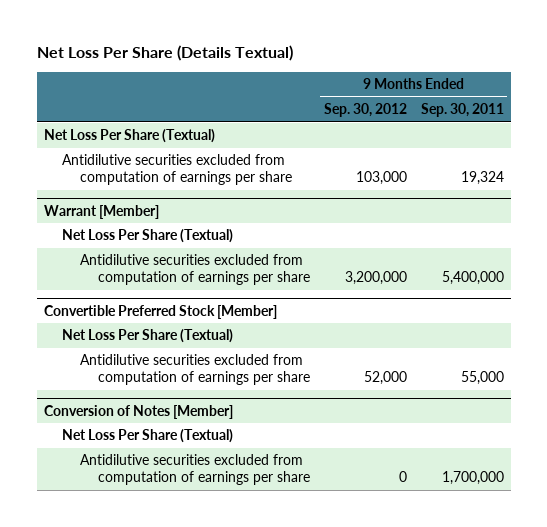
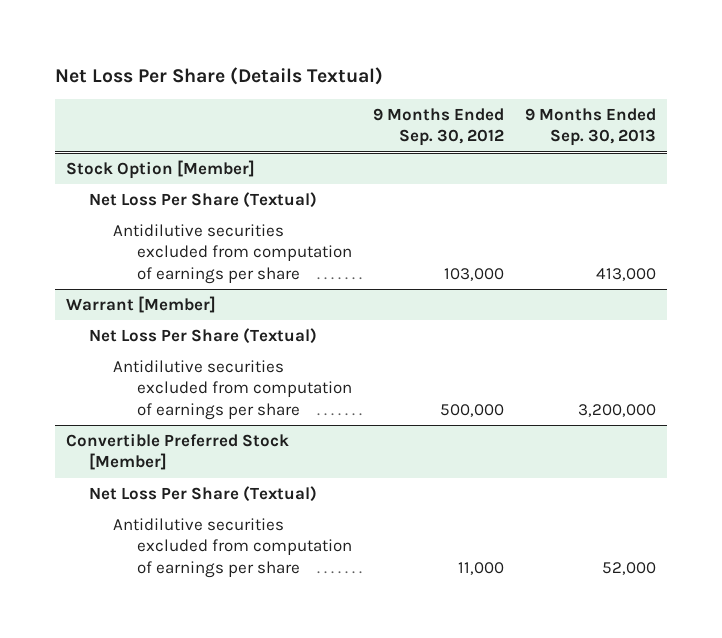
[420,103,504,118] Sep. 30, 2011 -> none
none -> [524,107,656,147] 9 Months Ended Sep. 30, 2013
none -> [65,160,255,180] Stock Option [Member]
[344,271,407,286] 3,200,000 -> [439,403,504,417] 500,000
[43,404,233,419] Conversion of Notes [Member] -> none
[61,429,233,444] Net Loss Per Share (Textual) -> none
[79,454,310,486] Antidilutive securities excluded from computation of earnings per share -> none
[363,371,407,386] 52,000 -> [457,561,504,575] 11,000

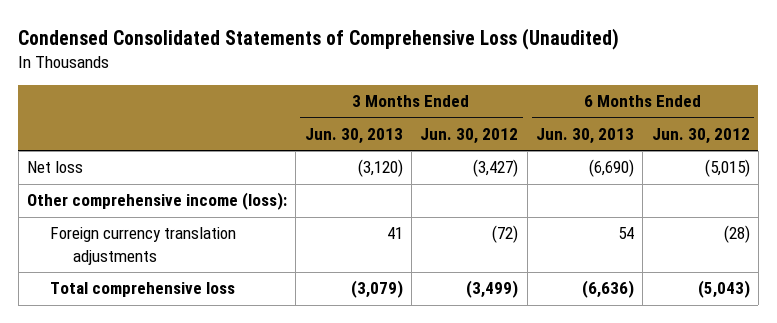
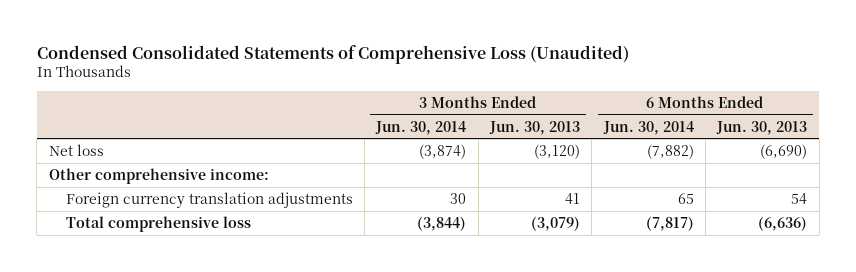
[420,127,519,144] Jun. 30, 2012 -> none
[651,127,750,144] Jun. 30, 2012 -> none
none -> [375,120,467,135] Jun. 30, 2014
none -> [602,120,694,135] Jun. 30, 2014
[26,192,287,211] Other comprehensive income (loss): -> [48,167,269,184] Other comprehensive income:

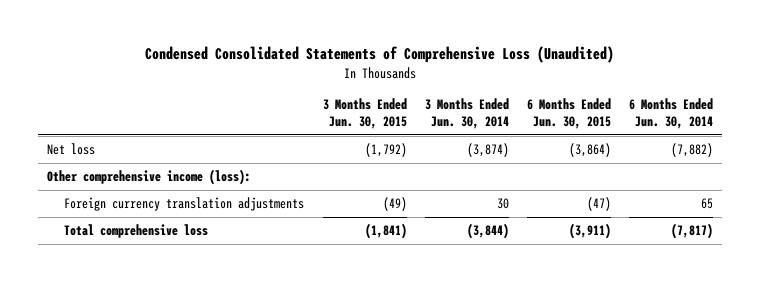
[488,120,580,135] Jun. 30, 2013 -> none
[716,120,808,135] Jun. 30, 2013 -> none
none -> [322,98,407,130] 3 Months Ended Jun. 30, 2015
none -> [526,98,611,130] 6 Months Ended Jun. 30, 2015
[48,167,269,184] Other comprehensive income: -> [47,169,252,186] Other comprehensive income (loss):

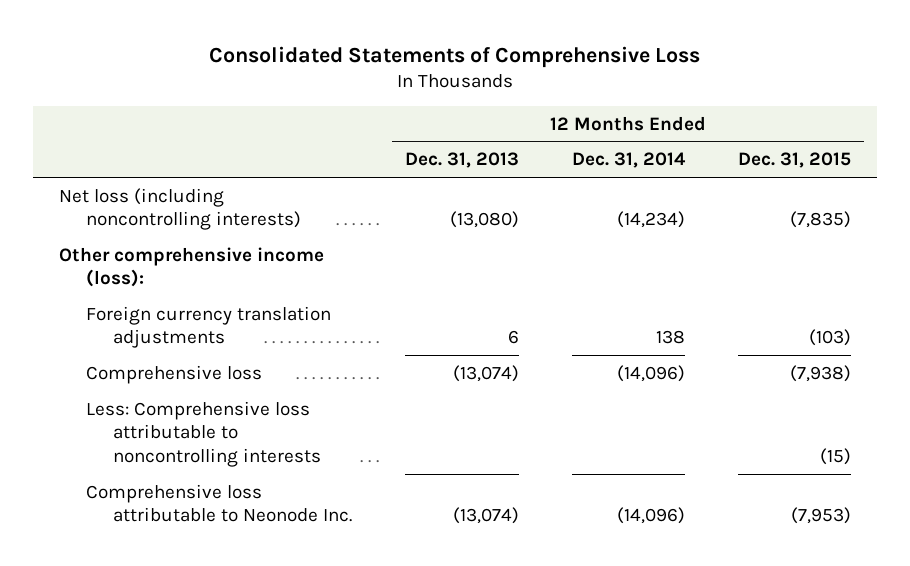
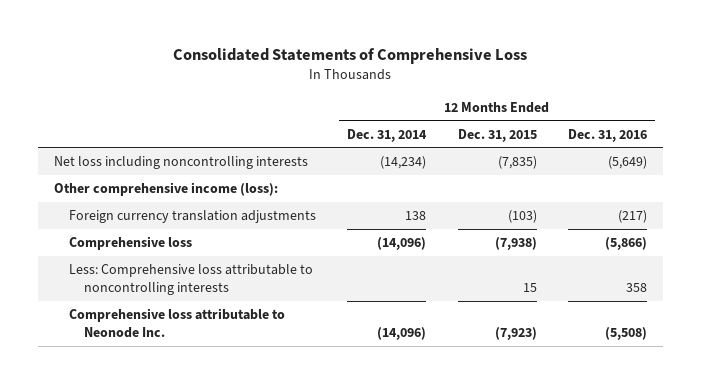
[404,152,519,169] Dec. 31, 2013 -> none
none -> [568,128,648,142] Dec. 31, 2016
[58,187,302,231] Net loss (including noncontrolling interests) -> [53,156,308,170] Net loss including noncontrolling interests
[819,447,851,465] (15) -> [522,282,537,292] 15
[790,507,851,525] (7,953) -> [494,326,537,340] (7,923)

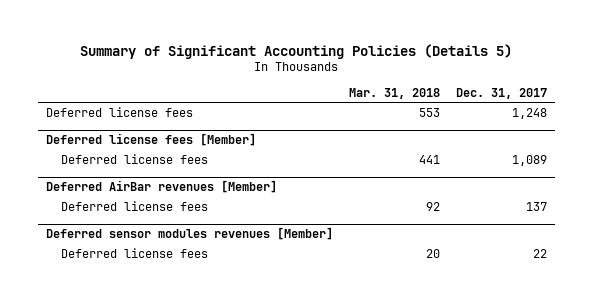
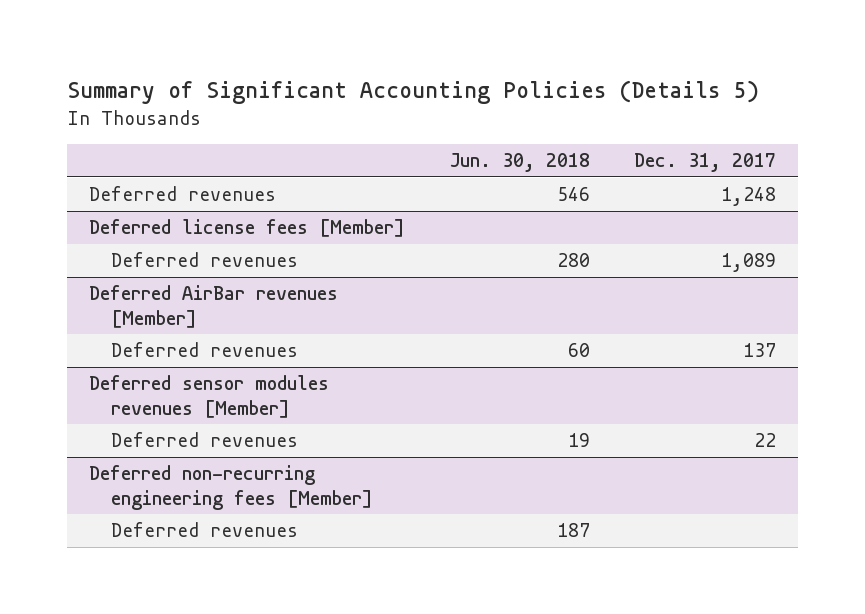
[348,87,440,99] Mar. 31, 2018 -> none
none -> [449,153,590,173] Jun. 30, 2018
[45,106,193,117] Deferred license fees -> [89,186,277,202] Deferred revenues
[60,153,208,164] Deferred license fees -> [111,252,299,268] Deferred revenues
[60,200,208,211] Deferred license fees -> [111,342,299,358] Deferred revenues
[60,247,208,258] Deferred license fees -> [111,432,299,448] Deferred revenues
none -> [89,465,374,510] Deferred non-recurring engineering fees [Member]
none -> [111,522,299,538] Deferred revenues

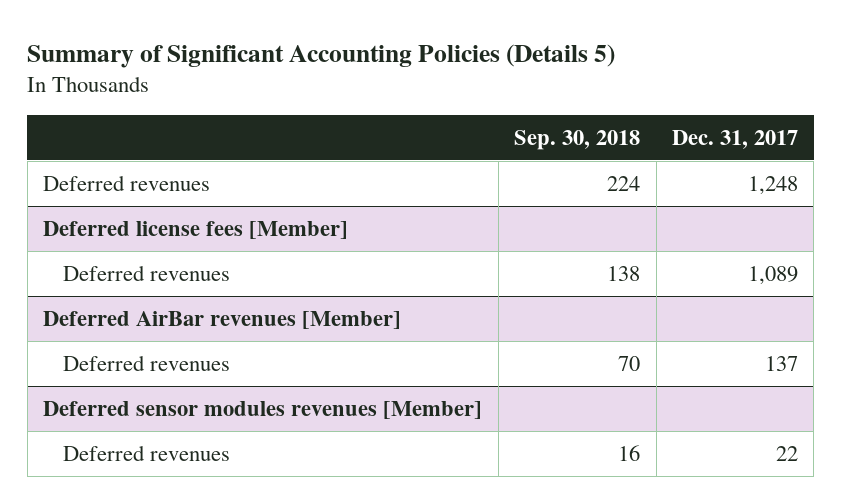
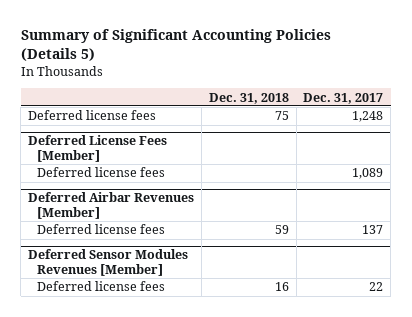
[514,129,641,150] Sep. 30, 2018 -> none
none -> [208,92,289,104] Dec. 31, 2018
[63,444,231,461] Deferred revenues -> none
[43,174,211,191] Deferred revenues -> [28,110,157,121] Deferred license fees
[43,220,349,239] Deferred license fees [Member] -> [28,135,168,162] Deferred License Fees [Member]
[63,264,231,281] Deferred revenues -> [37,167,166,178] Deferred license fees
[43,310,402,329] Deferred AirBar revenues [Member] -> [28,192,195,219] Deferred Airbar Revenues [Member]
[63,354,231,371] Deferred revenues -> [37,224,166,235] Deferred license fees
[43,400,483,419] Deferred sensor modules revenues [Member] -> [28,249,189,276] Deferred Sensor Modules Revenues [Member]
none -> [37,281,166,292] Deferred license fees

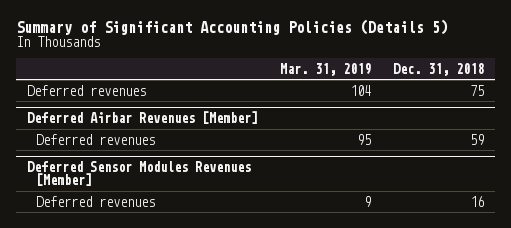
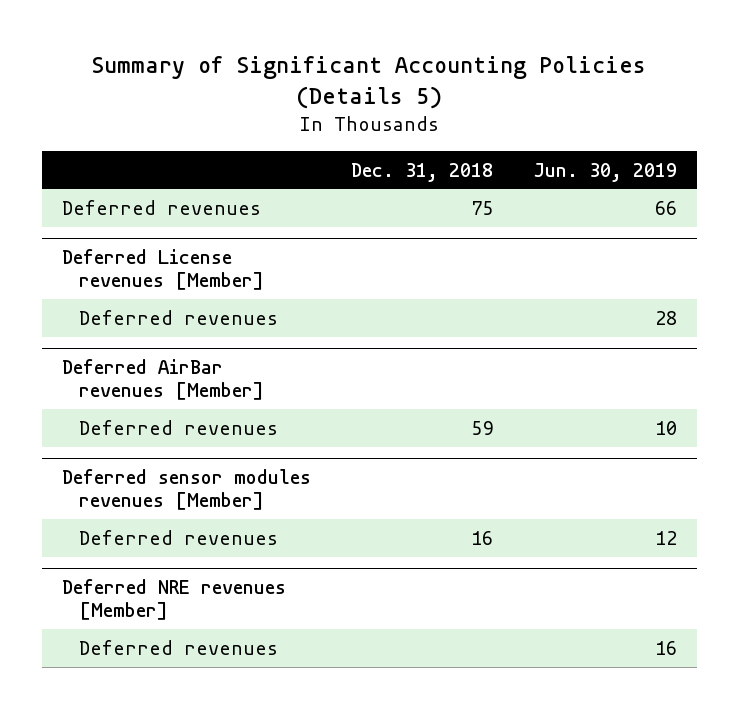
[279,62,371,76] Mar. 31, 2019 -> none
none -> [532,162,677,182] Jun. 30, 2019
none -> [62,249,264,291] Deferred License revenues [Member]
none -> [78,309,278,325] Deferred revenues
[26,111,258,125] Deferred Airbar Revenues [Member] -> [62,359,264,401] Deferred AirBar revenues [Member]
[26,161,251,187] Deferred Sensor Modules Revenues [Member] -> [62,469,312,511] Deferred sensor modules revenues [Member]
none -> [62,579,287,621] Deferred NRE revenues [Member]
none -> [78,639,278,655] Deferred revenues

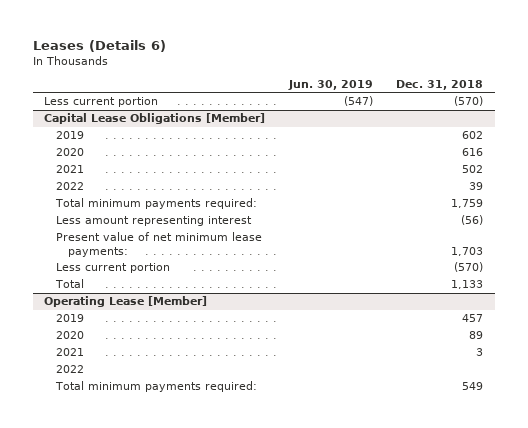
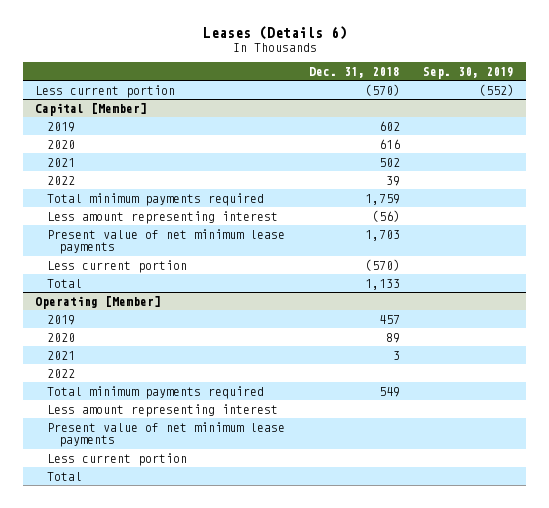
[287,80,373,91] Jun. 30, 2019 -> none
none -> [423,66,515,79] Sep. 30, 2019
[44,113,266,125] Capital Lease Obligations [Member] -> [34,102,147,116] Capital [Member]
[55,198,258,210] Total minimum payments required: -> [46,192,264,206] Total minimum payments required
[56,232,263,257] Present value of net minimum lease payments: -> [46,228,285,255] Present value of net minimum lease payments
[44,296,208,308] Operating Lease [Member] -> [34,295,161,309] Operating [Member]
[55,381,258,393] Total minimum payments required: -> [46,385,264,399] Total minimum payments required
none -> [46,403,278,417] Less amount representing interest
none -> [46,421,285,448] Present value of net minimum lease payments
none -> [46,452,187,466] Less current portion
none -> [46,471,82,481] Total

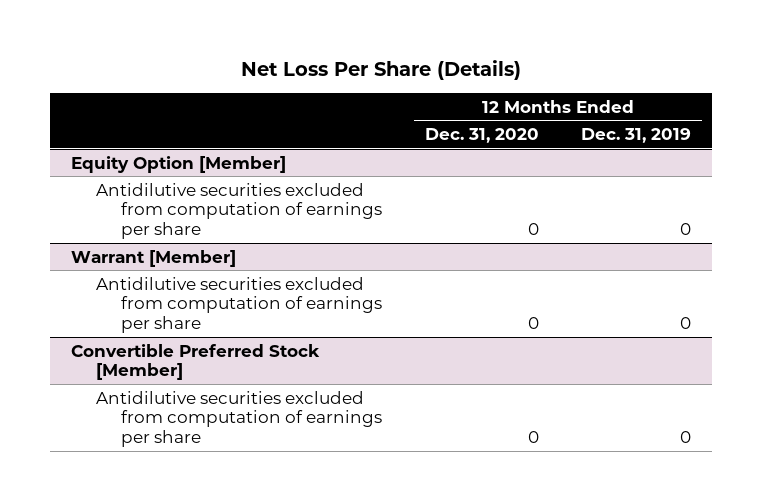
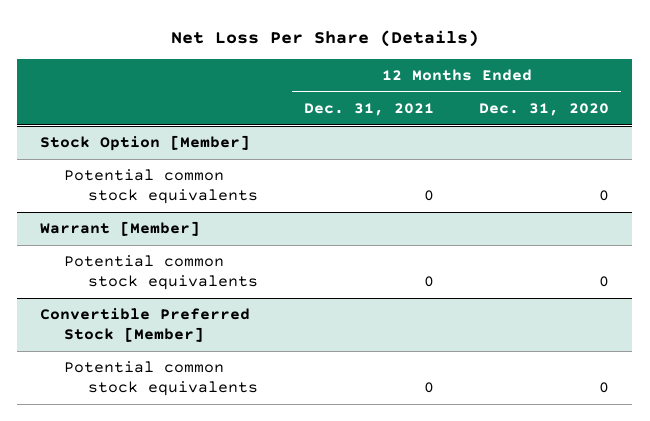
[581,127,692,143] Dec. 31, 2019 -> none
none -> [303,103,434,117] Dec. 31, 2021
[70,155,286,173] Equity Option [Member] -> [40,135,251,152] Stock Option [Member]
[95,182,383,239] Antidilutive securities excluded from computation of earnings per share -> [64,169,259,205] Potential common stock equivalents
[95,276,383,333] Antidilutive securities excluded from computation of earnings per share -> [64,255,259,291] Potential common stock equivalents
[95,390,383,447] Antidilutive securities excluded from computation of earnings per share -> [64,361,259,397] Potential common stock equivalents

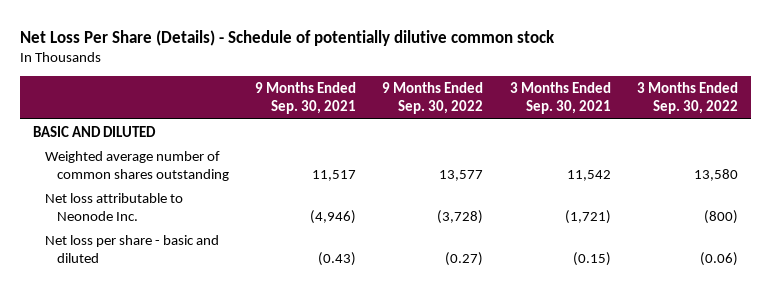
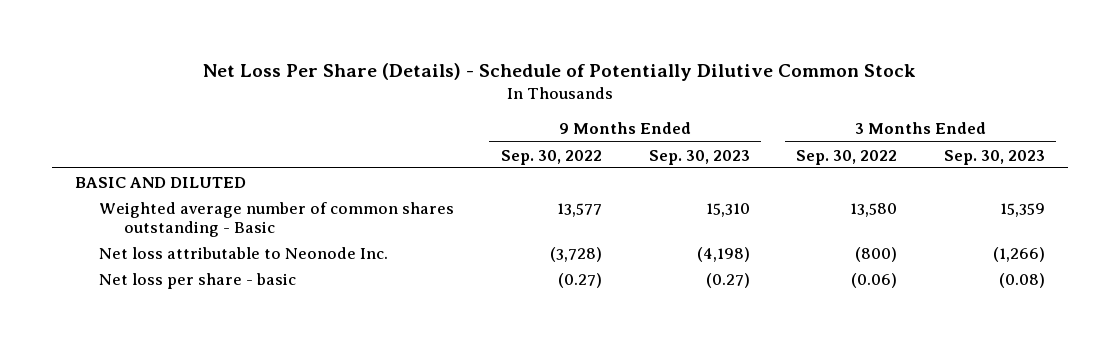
[20,29,556,46] Net Loss Per Share (Details) - Schedule of potentially dilutive common stock -> [202,63,916,82] Net Loss Per Share (Details) - Schedule of Potentially Dilutive Common Stock
[255,82,357,114] 9 Months Ended Sep. 30, 2021 -> none
[509,82,611,114] 3 Months Ended Sep. 30, 2021 -> none
none -> [648,149,750,165] Sep. 30, 2023
none -> [943,149,1045,165] Sep. 30, 2023
[45,150,229,181] Weighted average number of common shares outstanding -> [99,201,455,238] Weighted average number of common shares outstanding - Basic
[45,234,220,263] Net loss per share - basic and diluted -> [99,272,297,289] Net loss per share - basic

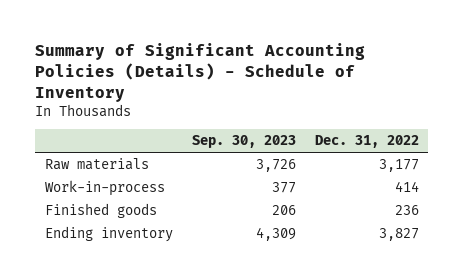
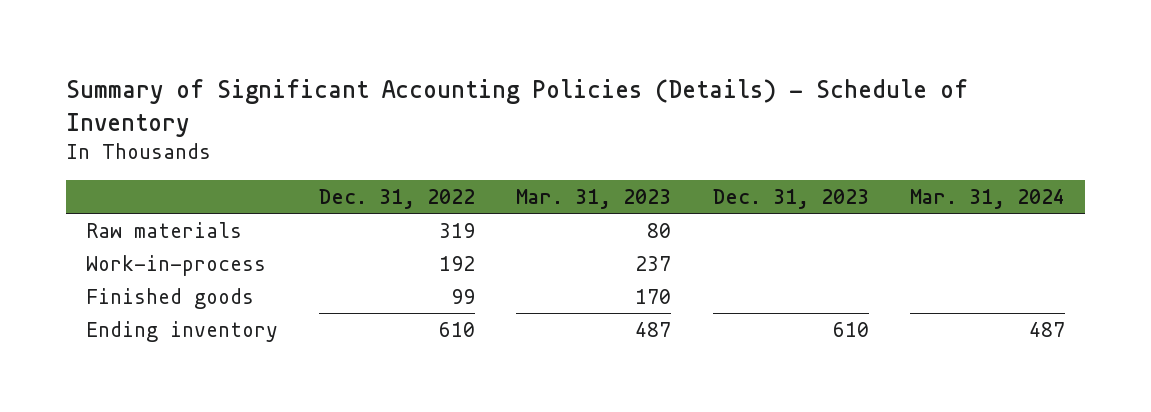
[191,135,296,149] Sep. 30, 2023 -> none
none -> [516,188,672,209] Mar. 31, 2023
none -> [712,188,869,209] Dec. 31, 2023
none -> [909,188,1065,209] Mar. 31, 2024
[378,159,419,173] 3,177 -> [439,222,476,238] 319
[394,181,419,193] 414 -> [439,255,476,271] 192
[394,205,419,216] 236 -> [451,288,476,304] 99
[378,228,419,242] 3,827 -> [439,321,476,337] 610

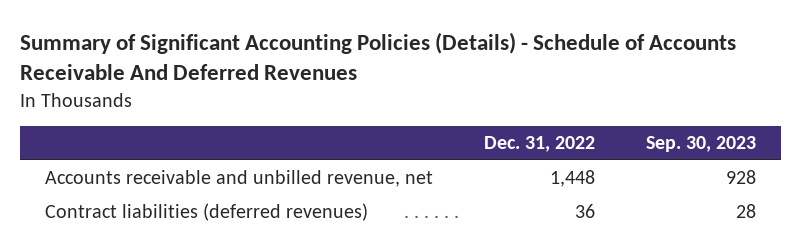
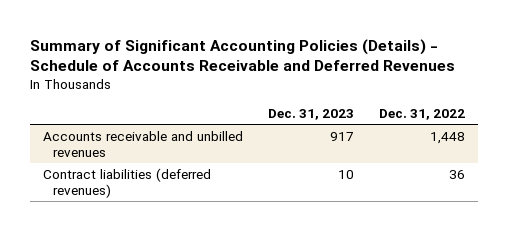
[19,32,736,81] Summary of Significant Accounting Policies (Details) - Schedule of Accounts Receivable And Deferred Revenues -> [30,38,456,72] Summary of Significant Accounting Policies (Details) - Schedule of Accounts Receivable and Deferred Revenues
[645,136,756,153] Sep. 30, 2023 -> none
none -> [267,109,354,121] Dec. 31, 2023
[45,170,434,188] Accounts receivable and unbilled revenue, net -> [42,130,243,158] Accounts receivable and unbilled revenues

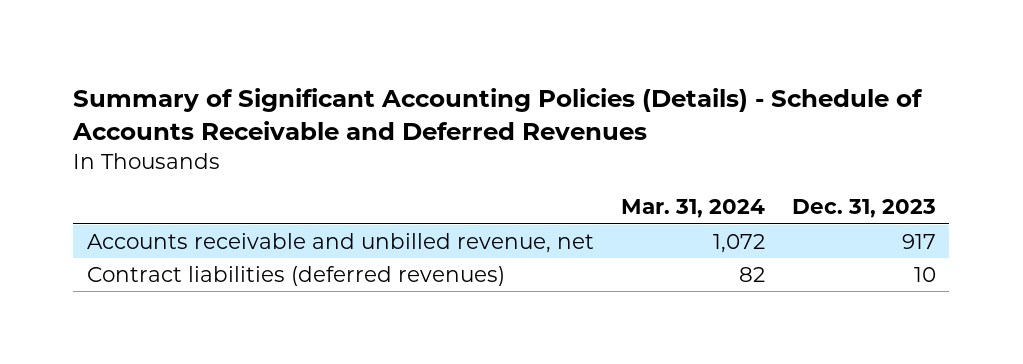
[379,109,466,121] Dec. 31, 2022 -> none
none -> [620,199,765,219] Mar. 31, 2024
[42,130,243,158] Accounts receivable and unbilled revenues -> [86,233,594,254] Accounts receivable and unbilled revenue, net

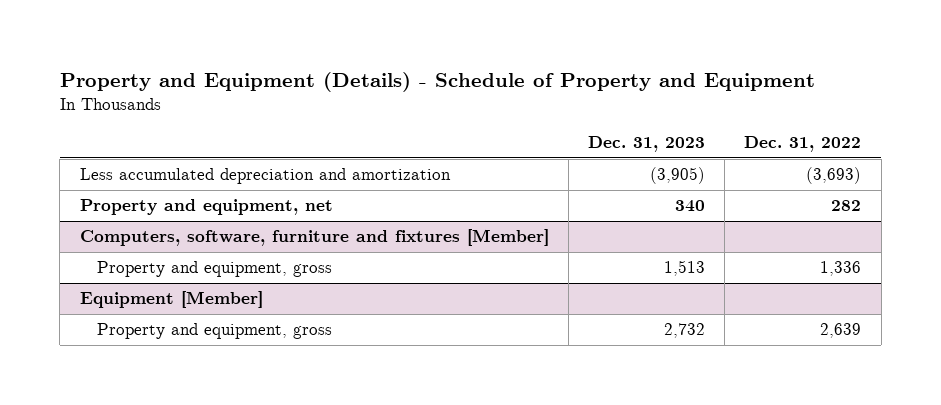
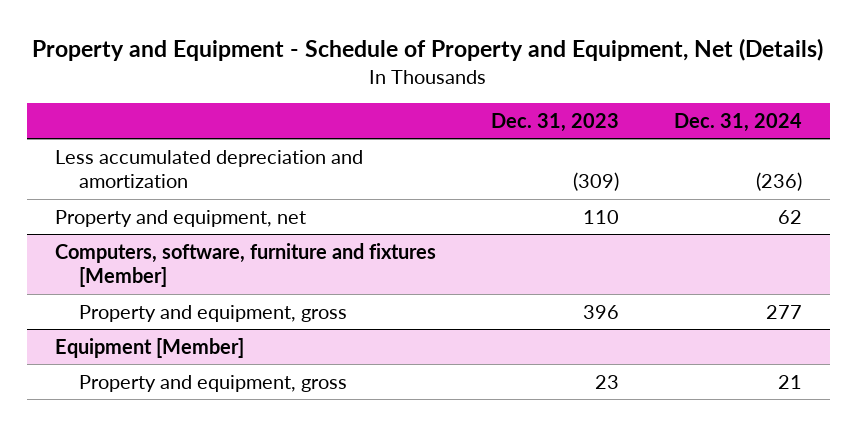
[59,71,815,92] Property and Equipment (Details) - Schedule of Property and Equipment -> [32,38,824,62] Property and Equipment - Schedule of Property and Equipment, Net (Details)
[744,136,862,153] Dec. 31, 2022 -> none
none -> [674,112,803,132] Dec. 31, 2024
[649,167,705,185] (3,905) -> [572,171,619,191] (309)
[674,200,705,213] 340 -> [582,209,619,224] 110
[663,260,705,277] 1,513 -> [582,304,619,319] 396
[663,323,705,339] 2,732 -> [594,374,619,389] 23

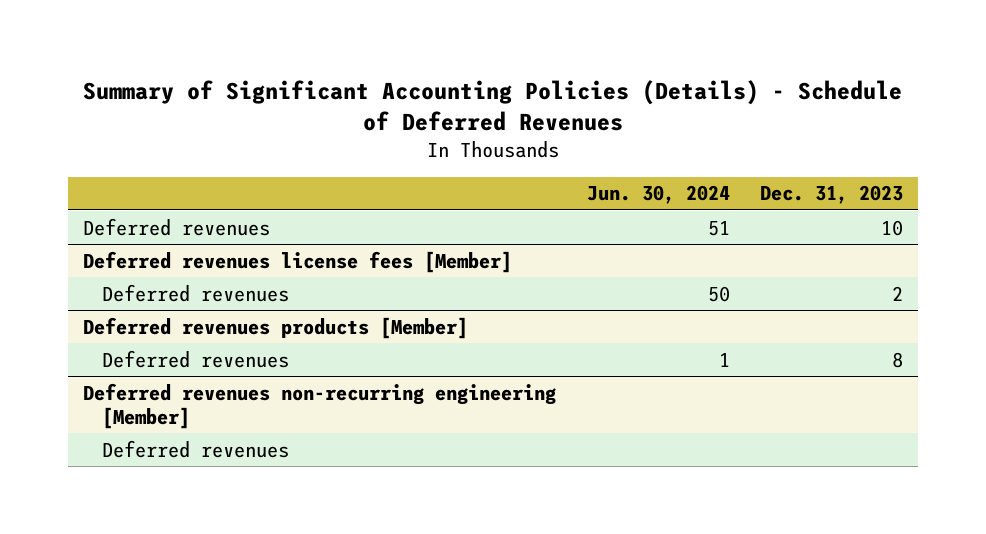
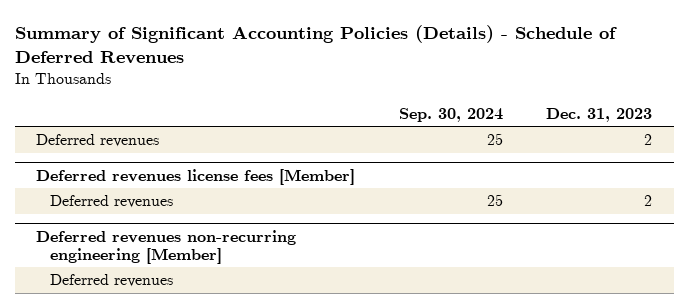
[586,185,730,205] Jun. 30, 2024 -> none
none -> [398,107,503,122] Sep. 30, 2024
[880,219,903,236] 10 -> [644,134,653,146] 2
[83,316,469,339] Deferred revenues products [Member] -> none
[102,349,290,368] Deferred revenues -> none

